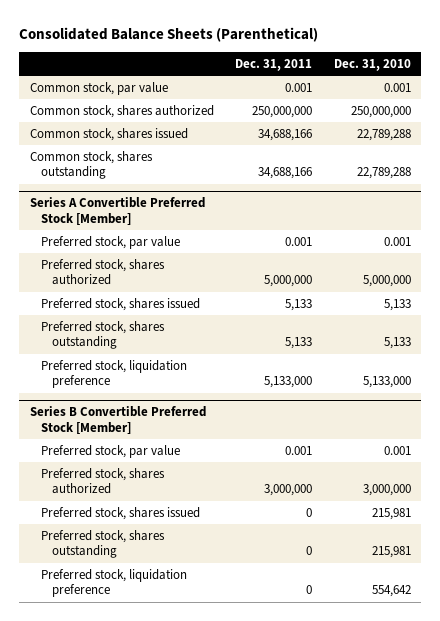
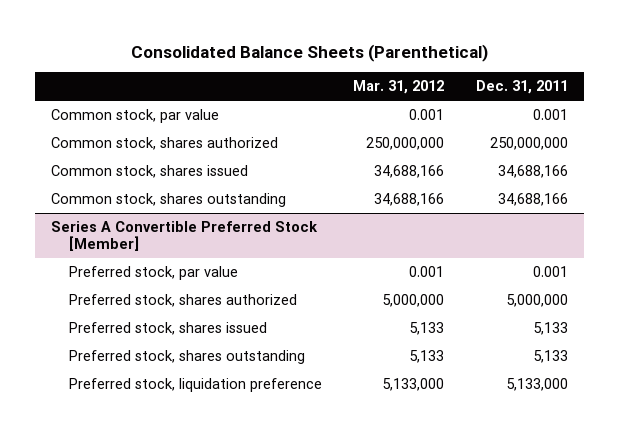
[333,58,411,71] Dec. 31, 2010 -> none
none -> [353,80,445,95] Mar. 31, 2012
[29,406,206,434] Series B Convertible Preferred Stock [Member] -> none
[40,444,180,458] Preferred stock, par value -> none
[40,467,165,495] Preferred stock, shares authorized -> none
[40,506,200,520] Preferred stock, shares issued -> none
[40,529,165,559] Preferred stock, shares outstanding -> none
[40,568,187,598] Preferred stock, liquidation preference -> none

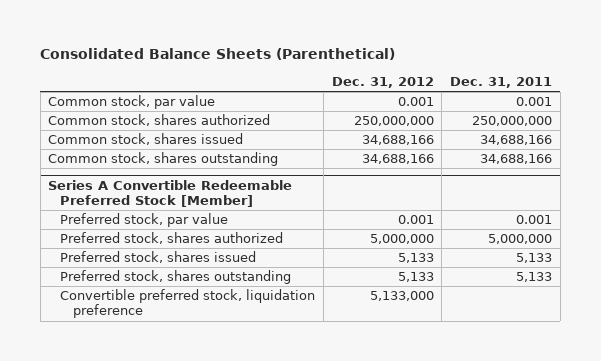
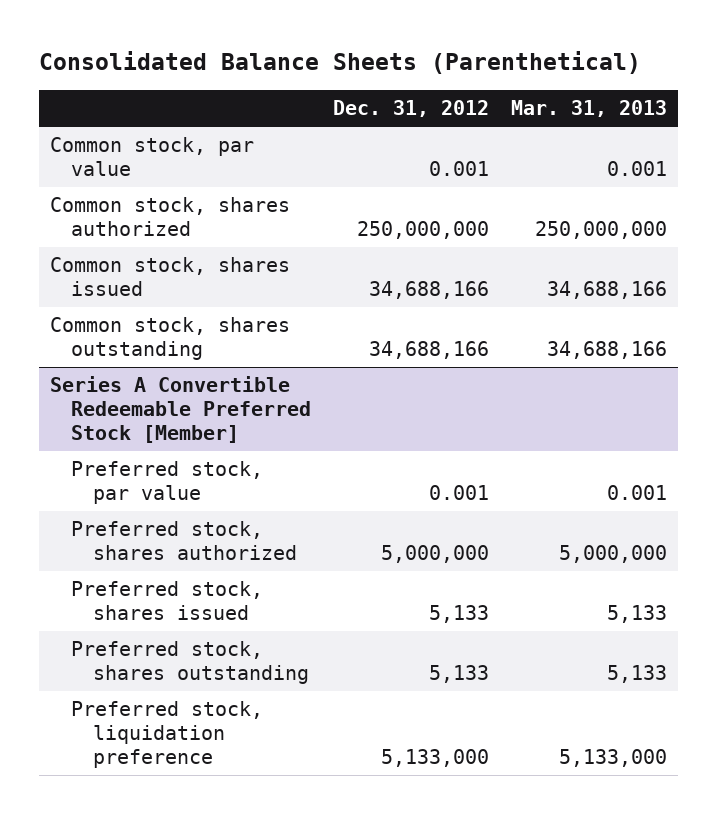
[450,76,553,88] Dec. 31, 2011 -> none
none -> [511,100,668,118] Mar. 31, 2013
[60,289,316,319] Convertible preferred stock, liquidation preference -> [71,701,264,768] Preferred stock, liquidation preference

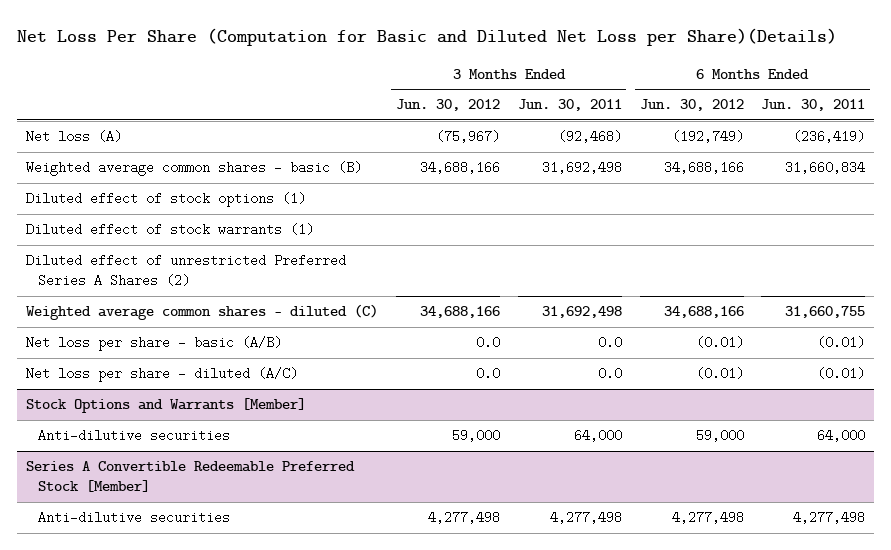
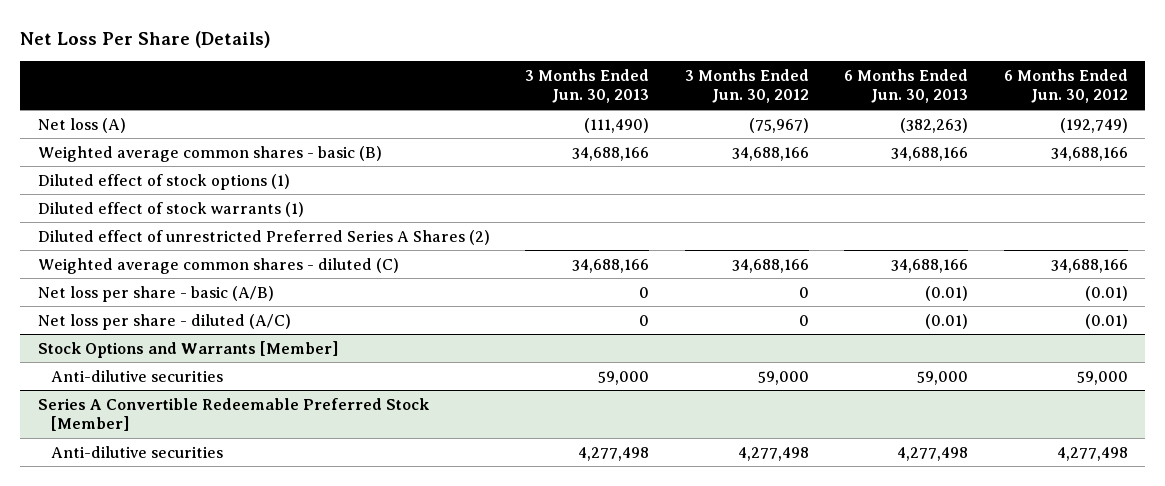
[17,28,838,47] Net Loss Per Share (Computation for Basic and Diluted Net Loss per Share)(Details) -> [19,30,271,48] Net Loss Per Share (Details)
[517,99,622,112] Jun. 30, 2011 -> none
[761,99,866,112] Jun. 30, 2011 -> none
none -> [525,68,650,104] 3 Months Ended Jun. 30, 2013
none -> [844,68,969,104] 6 Months Ended Jun. 30, 2013
[475,336,500,350] 0.0 -> [798,286,809,298] 0
[475,367,500,381] 0.0 -> [798,314,809,326] 0

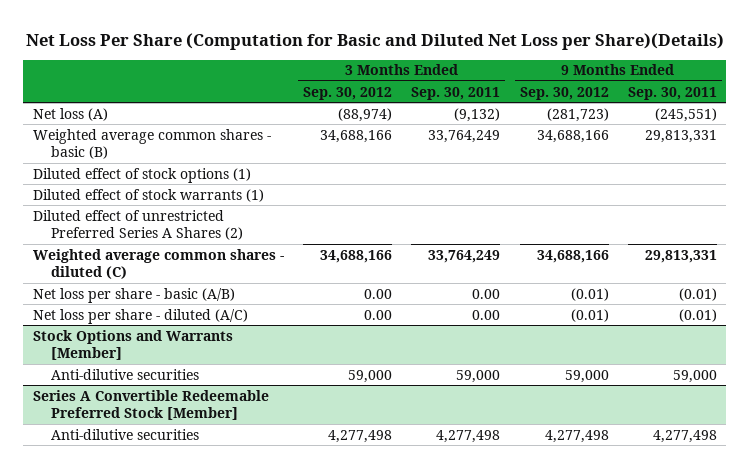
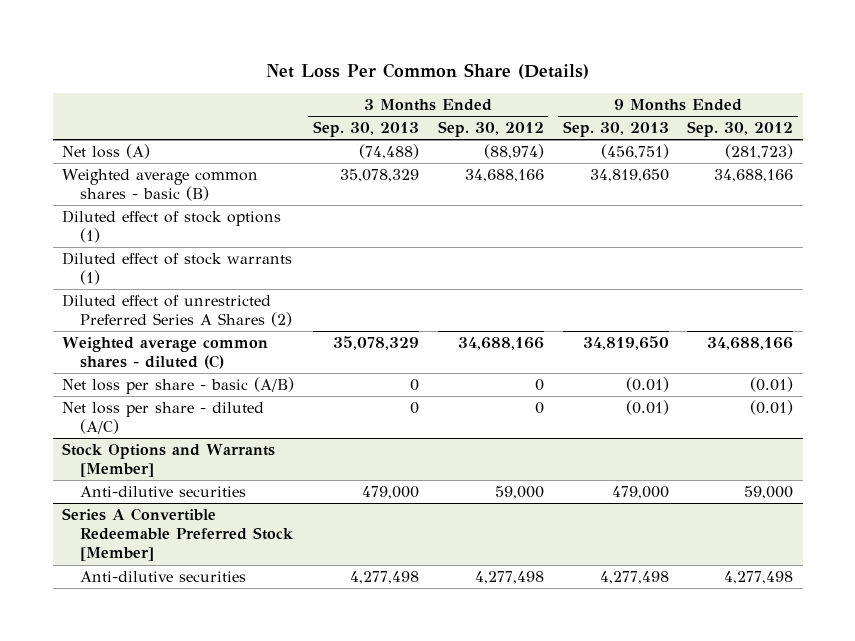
[25,32,724,50] Net Loss Per Share (Computation for Basic and Diluted Net Loss per Share)(Details) -> [265,63,589,80] Net Loss Per Common Share (Details)
[411,86,501,100] Sep. 30, 2011 -> none
[627,86,717,100] Sep. 30, 2011 -> none
none -> [312,121,419,138] Sep. 30, 2013
none -> [562,121,669,138] Sep. 30, 2013
[364,288,393,299] 0.00 -> [534,379,544,392] 0
[364,309,393,320] 0.00 -> [534,402,544,415] 0

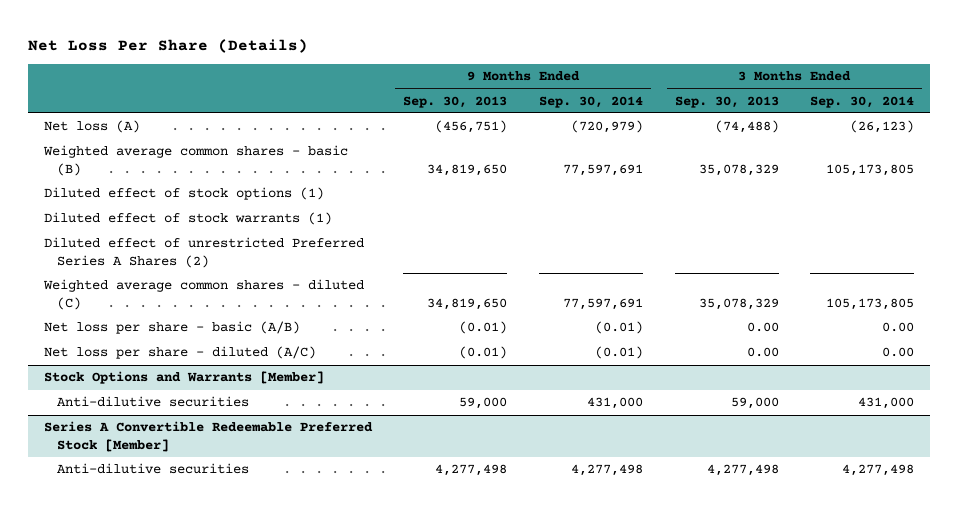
[265,63,589,80] Net Loss Per Common Share (Details) -> [27,38,308,53] Net Loss Per Share (Details)
[437,121,544,138] Sep. 30, 2012 -> none
[687,121,794,138] Sep. 30, 2012 -> none
none -> [538,95,643,108] Sep. 30, 2014
none -> [810,95,915,108] Sep. 30, 2014
[409,379,419,392] 0 -> [746,322,779,333] 0.00
[409,402,419,415] 0 -> [746,347,779,358] 0.00
[361,486,419,500] 479,000 -> [730,397,779,410] 59,000
[611,486,669,500] 479,000 -> [459,397,508,410] 59,000

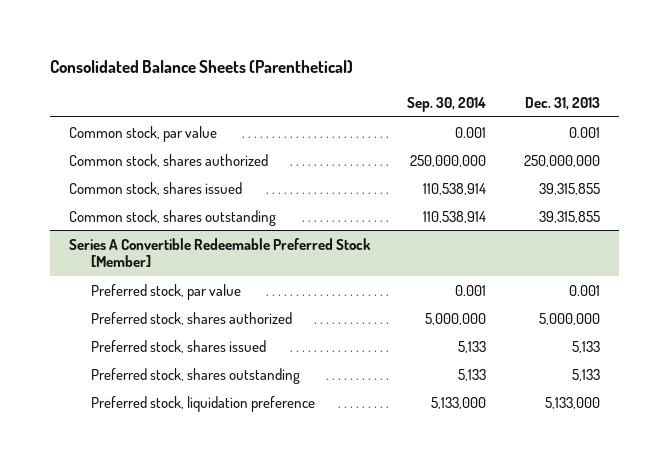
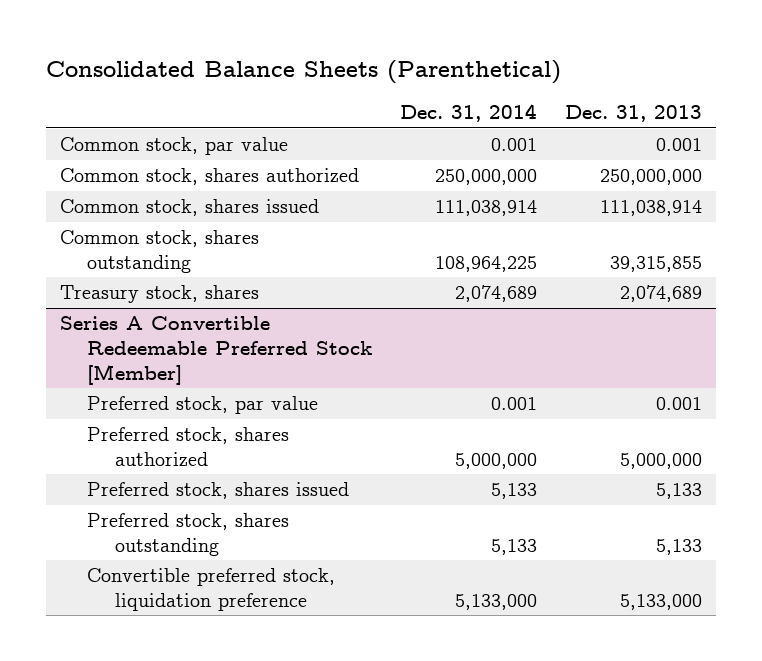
[407,96,487,112] Sep. 30, 2014 -> none
none -> [400,104,538,123] Dec. 31, 2014
[538,182,600,195] 39,315,855 -> [600,200,703,217] 111,038,914
none -> [59,285,259,304] Treasury stock, shares
[90,395,315,412] Preferred stock, liquidation preference -> [87,568,336,611] Convertible preferred stock, liquidation preference

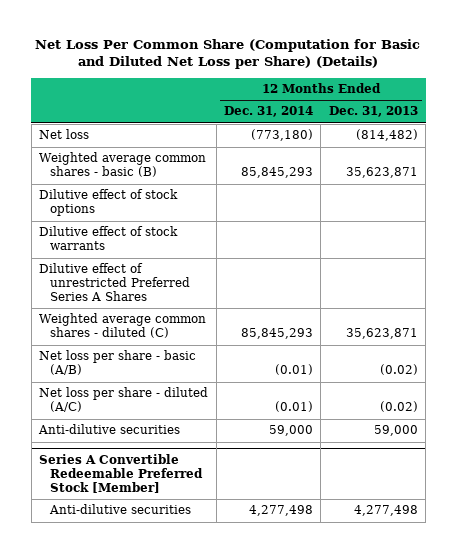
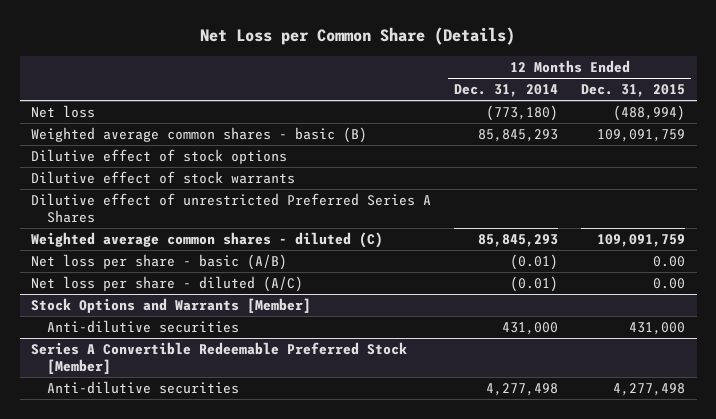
[35,38,421,70] Net Loss Per Common Share (Computation for Basic and Diluted Net Loss per Share) (Details) -> [200,27,516,46] Net Loss per Common Share (Details)
[328,106,418,118] Dec. 31, 2013 -> none
none -> [581,84,686,98] Dec. 31, 2015
none -> [31,298,312,314] Stock Options and Warrants [Member]
[268,425,313,437] 59,000 -> [502,322,559,336] 431,000

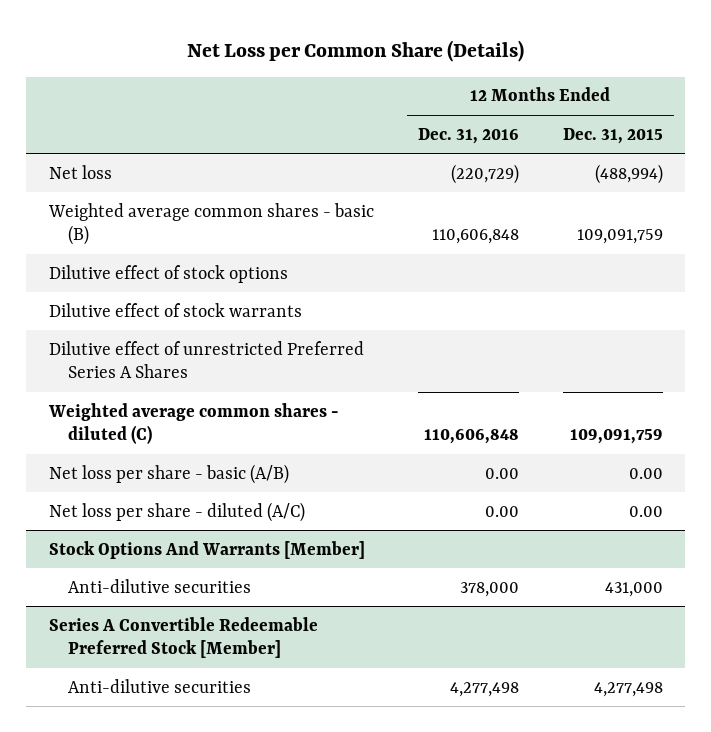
[454,84,559,98] Dec. 31, 2014 -> none
none -> [417,127,519,144] Dec. 31, 2016
[31,298,312,314] Stock Options and Warrants [Member] -> [48,540,365,559] Stock Options And Warrants [Member]

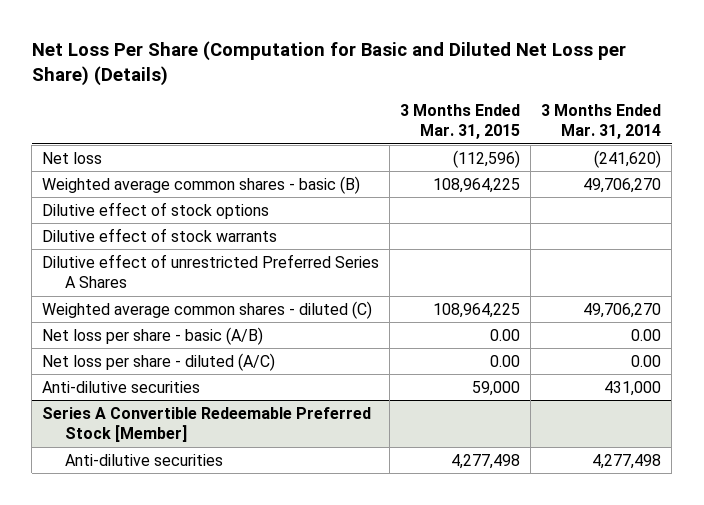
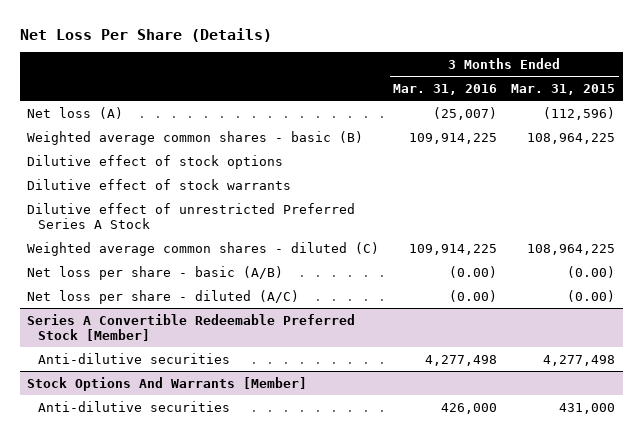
[31,41,626,87] Net Loss Per Share (Computation for Basic and Diluted Net Loss per Share) (Details) -> [20,27,273,42] Net Loss Per Share (Details)
[541,104,662,140] 3 Months Ended Mar. 31, 2014 -> none
none -> [393,83,498,95] Mar. 31, 2016
[42,151,103,164] Net loss -> [27,106,124,119] Net loss (A)
[42,253,380,289] Dilutive effect of unrestricted Preferred Series A Shares -> [27,202,356,230] Dilutive effect of unrestricted Preferred Series A Stock
[42,380,201,393] Anti-dilutive securities -> none
[490,328,521,341] 0.00 -> [567,265,616,278] (0.00)
[490,354,521,367] 0.00 -> [567,289,616,302] (0.00)
none -> [27,376,308,391] Stock Options And Warrants [Member]
none -> [38,400,231,412] Anti-dilutive securities

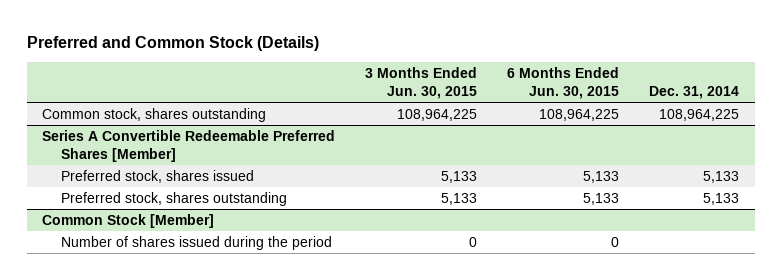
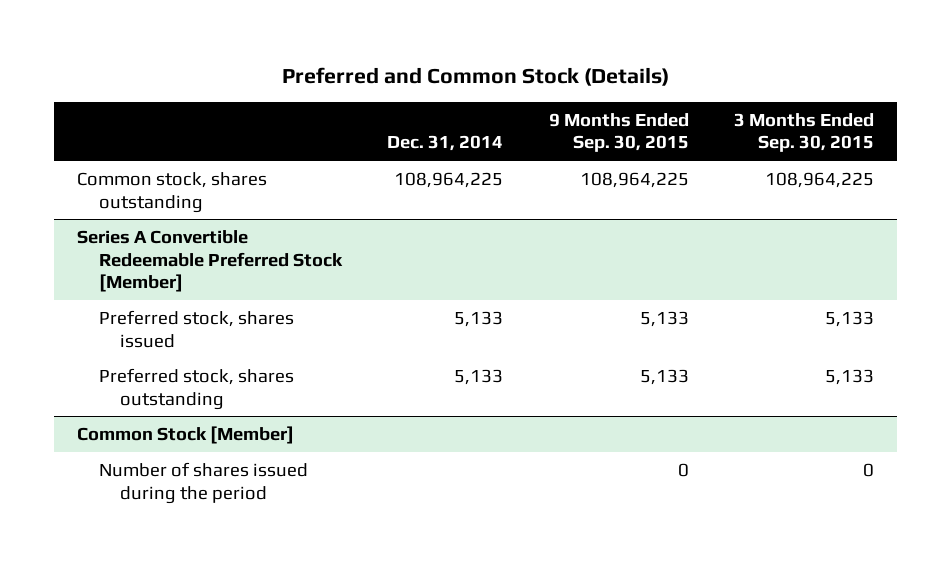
[364,67,477,99] 3 Months Ended Jun. 30, 2015 -> none
[507,67,620,99] 6 Months Ended Jun. 30, 2015 -> none
none -> [548,112,689,153] 9 Months Ended Sep. 30, 2015
none -> [734,112,875,153] 3 Months Ended Sep. 30, 2015
[41,129,335,162] Series A Convertible Redeemable Preferred Shares [Member] -> [76,229,343,293] Series A Convertible Redeemable Preferred Stock [Member]

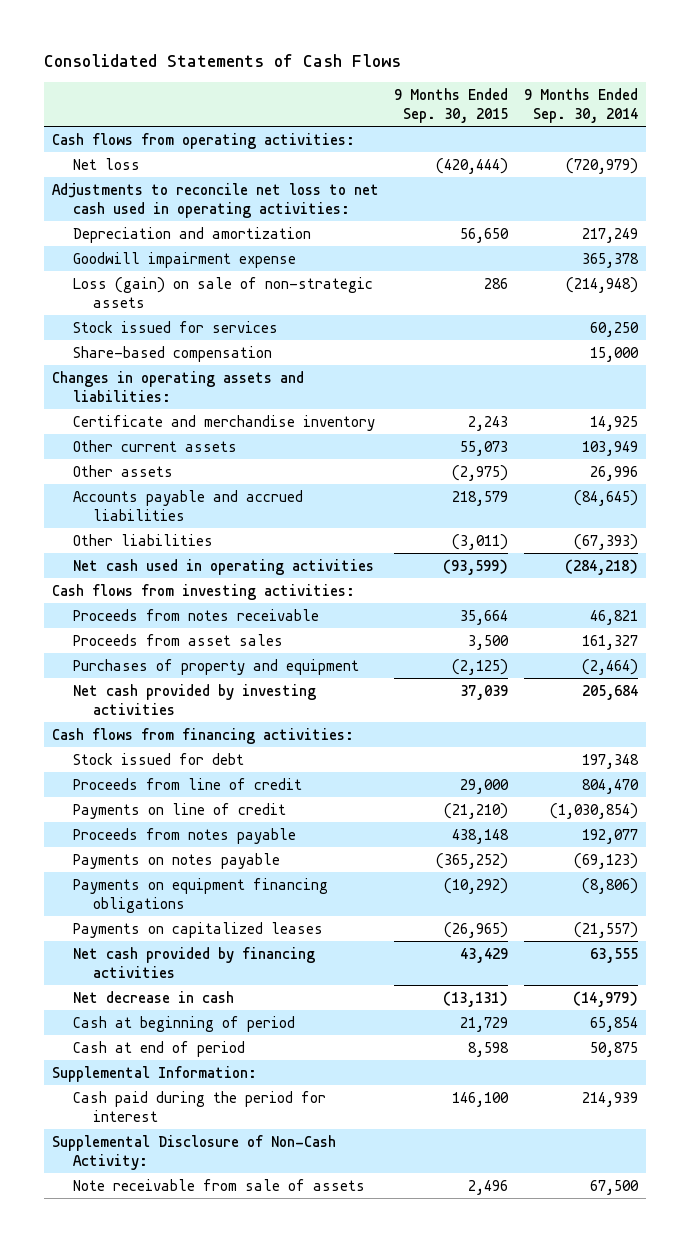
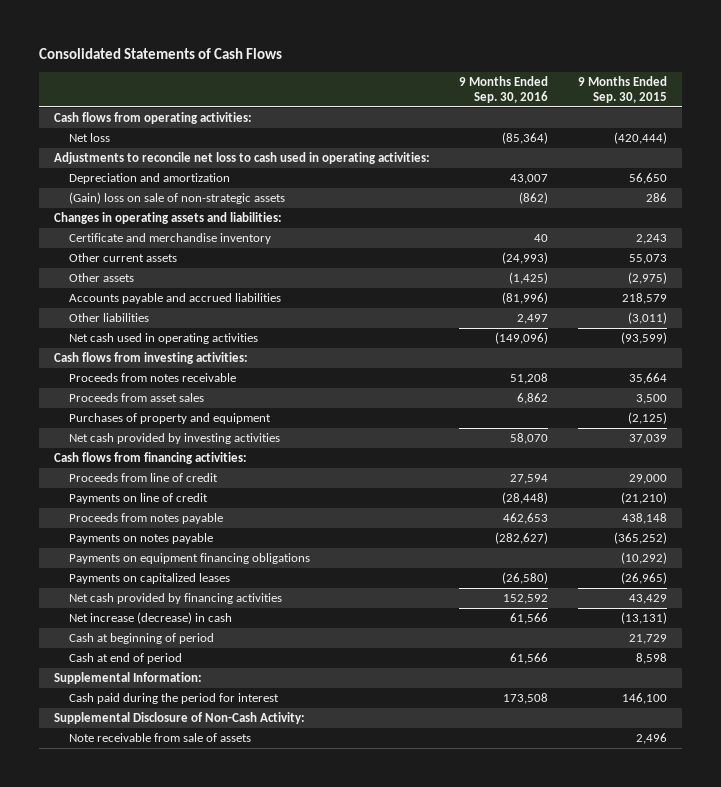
[523,88,638,124] 9 Months Ended Sep. 30, 2014 -> none
none -> [459,75,549,103] 9 Months Ended Sep. 30, 2016
[51,182,379,218] Adjustments to reconcile net loss to net cash used in operating activities: -> [53,152,430,165] Adjustments to reconcile net loss to cash used in operating activities:
[72,251,296,268] Goodwill impairment expense -> none
[72,320,278,333] Stock issued for services -> none
[72,345,272,362] Share-based compensation -> none
[72,276,373,308] Loss (gain) on sale of non-strategic assets -> [69,192,286,205] (Gain) loss on sale of non-strategic assets
[72,752,244,765] Stock issued for debt -> none
[72,990,234,1003] Net decrease in cash -> [69,612,233,625] Net increase (decrease) in cash

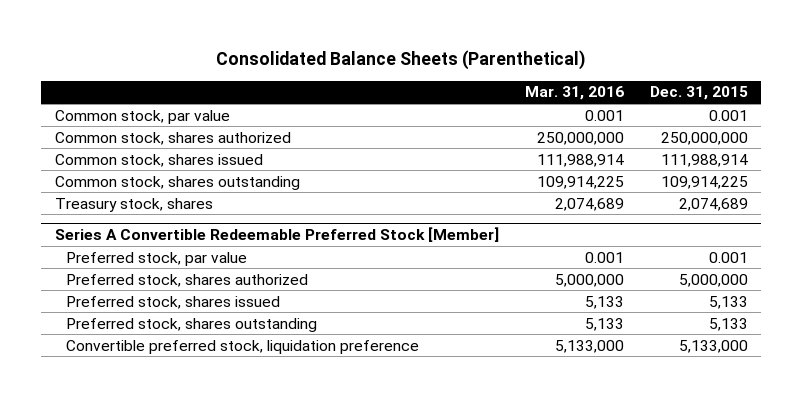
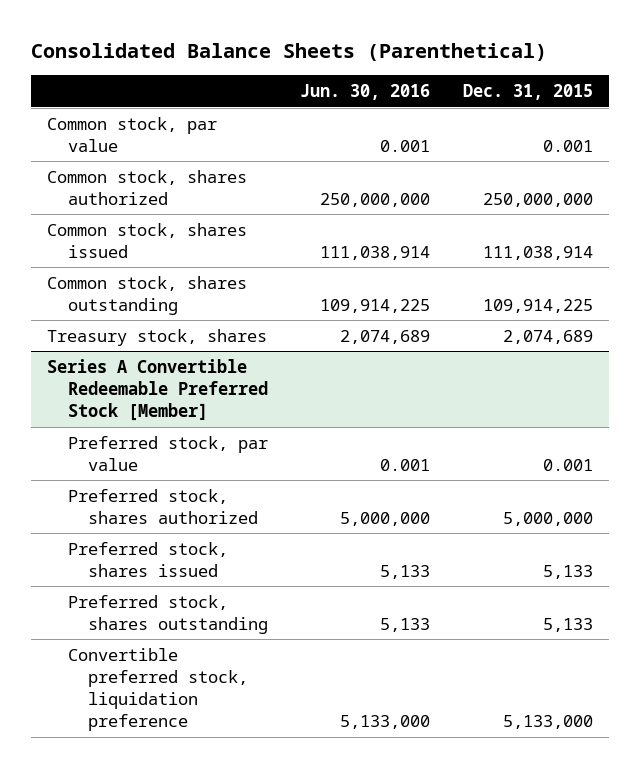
[524,86,624,101] Mar. 31, 2016 -> none
none -> [300,84,431,101] Jun. 30, 2016
[660,153,748,167] 111,988,914 -> [482,245,593,260] 111,038,914

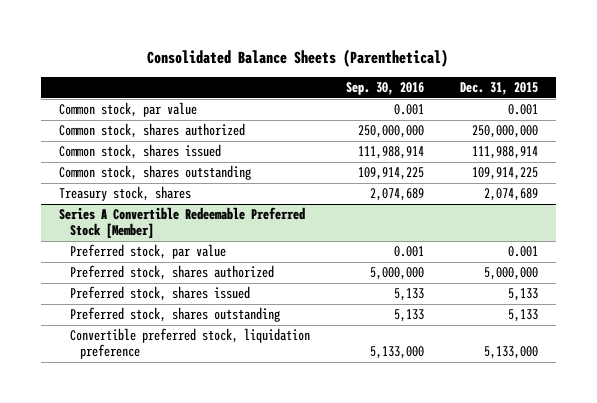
[300,84,431,101] Jun. 30, 2016 -> none
none -> [345,81,424,95] Sep. 30, 2016
[482,245,593,260] 111,038,914 -> [471,146,538,160] 111,988,914

